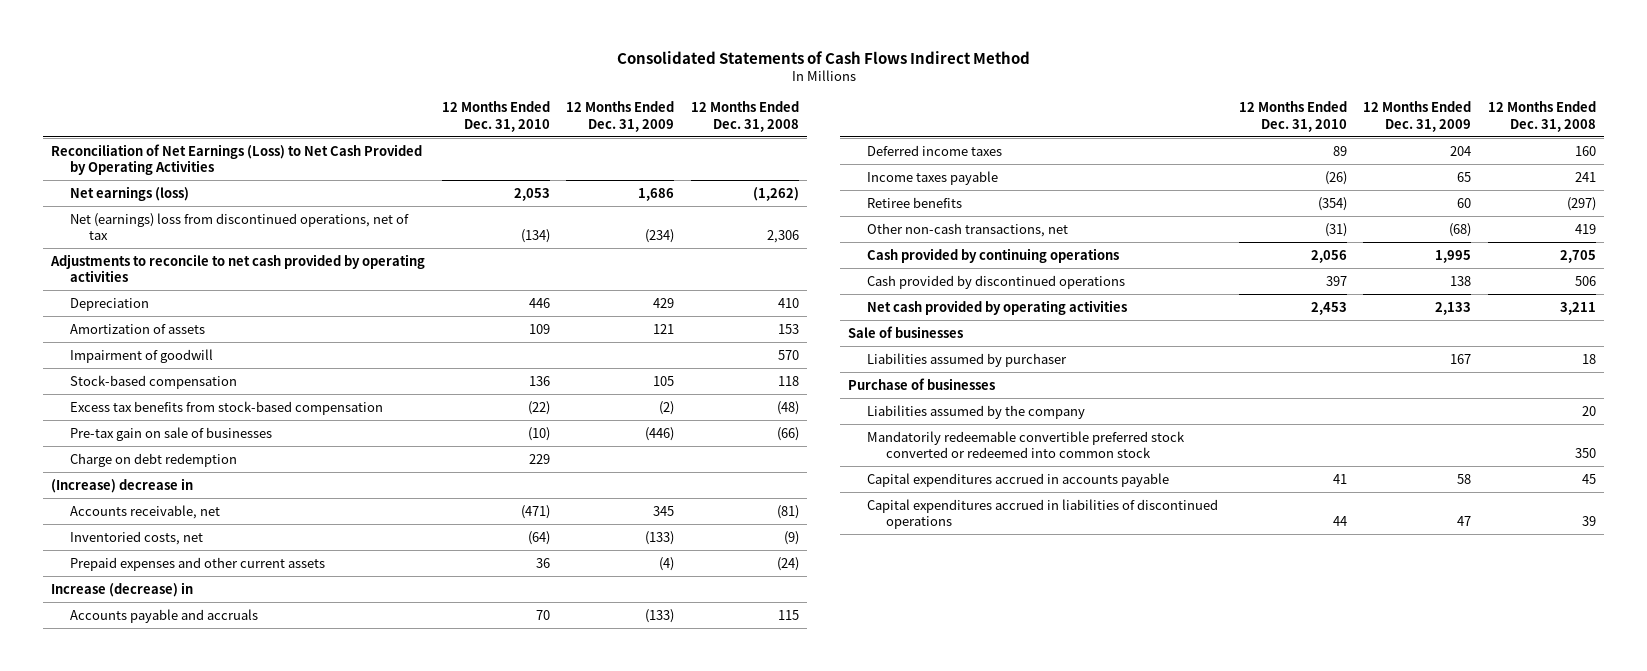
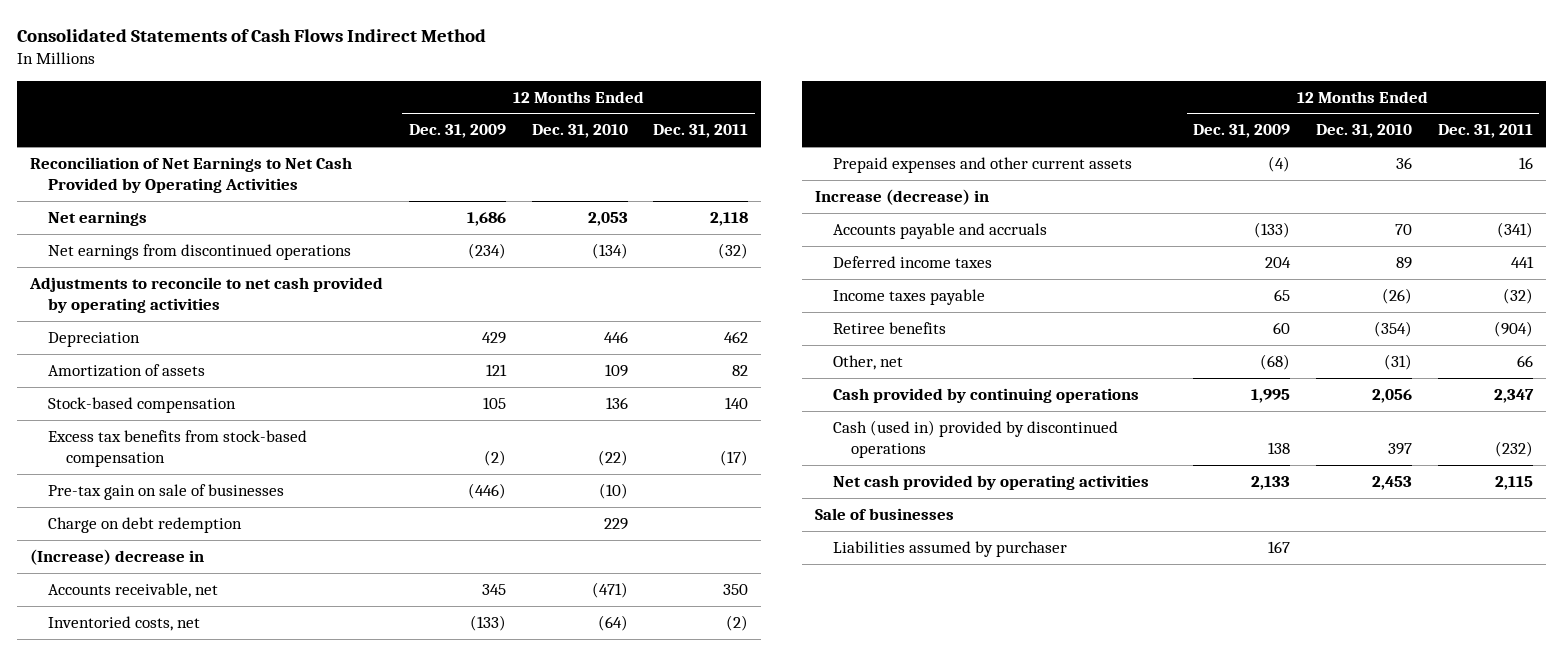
[690,101,799,132] 12 Months Ended Dec. 31, 2008 -> none
none -> [653,124,749,139] Dec. 31, 2011
[51,143,423,176] Reconciliation of Net Earnings (Loss) to Net Cash Provided by Operating Activities -> [30,156,353,193] Reconciliation of Net Earnings to Net Cash Provided by Operating Activities
[70,185,190,201] Net earnings (loss) -> [48,210,148,226] Net earnings
[70,212,410,241] Net (earnings) loss from discontinued operations, net of tax -> [48,243,352,260] Net earnings from discontinued operations
[70,348,214,363] Impairment of goodwill -> none
[866,222,1068,237] Other non-cash transactions, net -> [832,354,903,370] Other, net
[866,274,1125,289] Cash provided by discontinued operations -> [832,419,1118,458] Cash (used in) provided by discontinued operations
[848,377,996,390] Purchase of businesses -> none
[866,404,1085,419] Liabilities assumed by the company -> none
[866,430,1185,459] Mandatorily redeemable convertible preferred stock converted or redeemed into common stock -> none
[866,472,1169,487] Capital expenditures accrued in accounts payable -> none
[866,498,1218,530] Capital expenditures accrued in liabilities of discontinued operations -> none

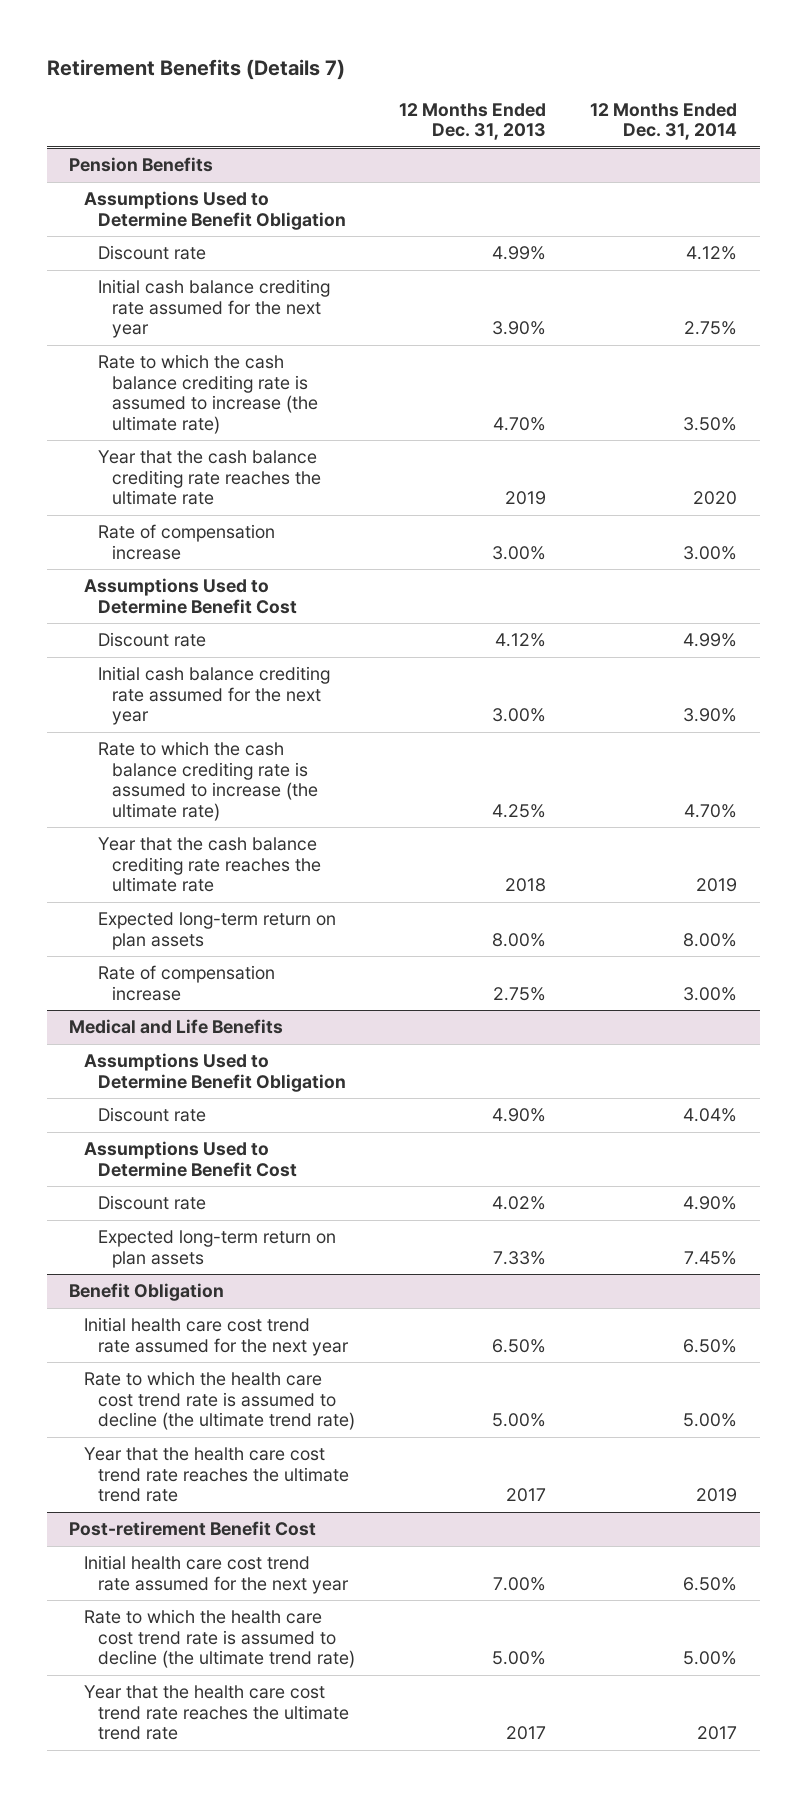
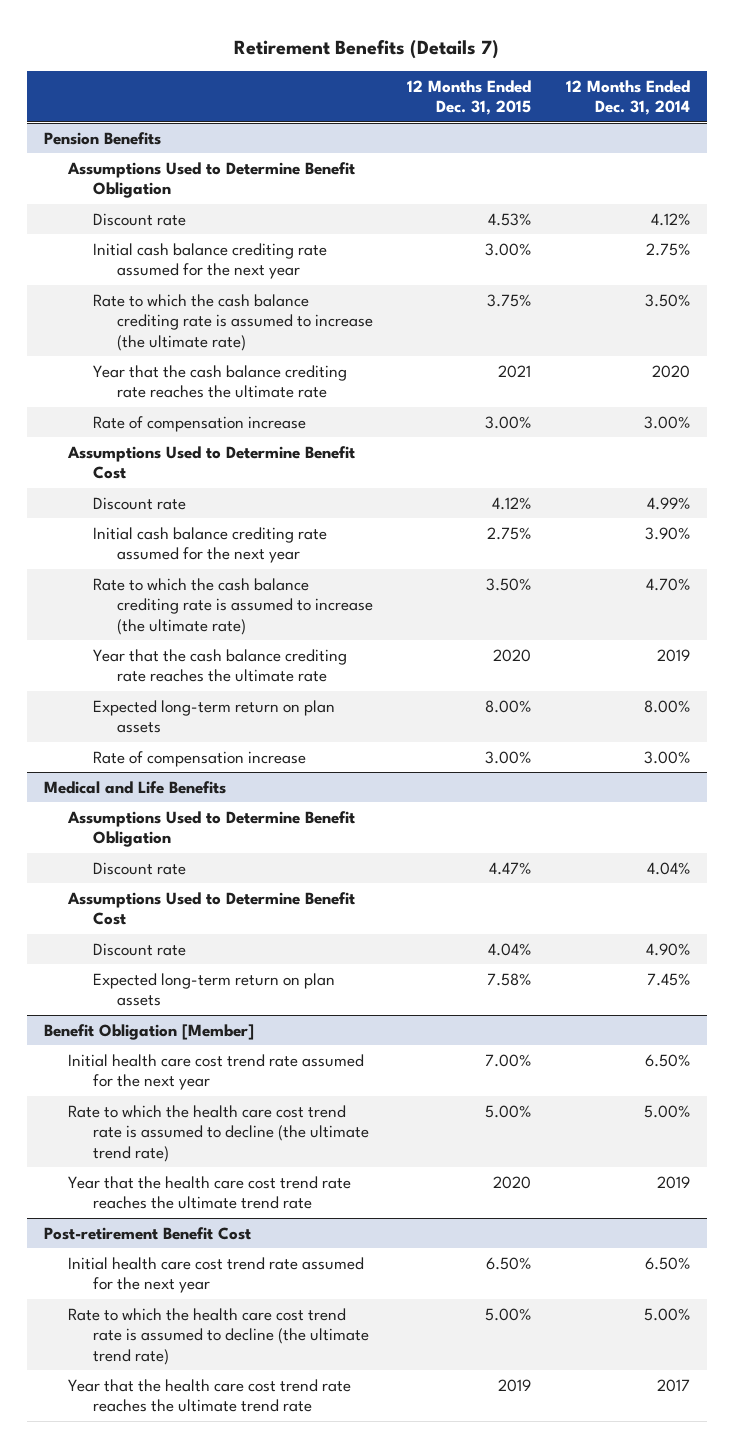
[399,102,547,141] 12 Months Ended Dec. 31, 2013 -> none
none -> [407,79,532,116] 12 Months Ended Dec. 31, 2015
[69,1283,225,1302] Benefit Obligation -> [44,1023,255,1040] Benefit Obligation [Member]

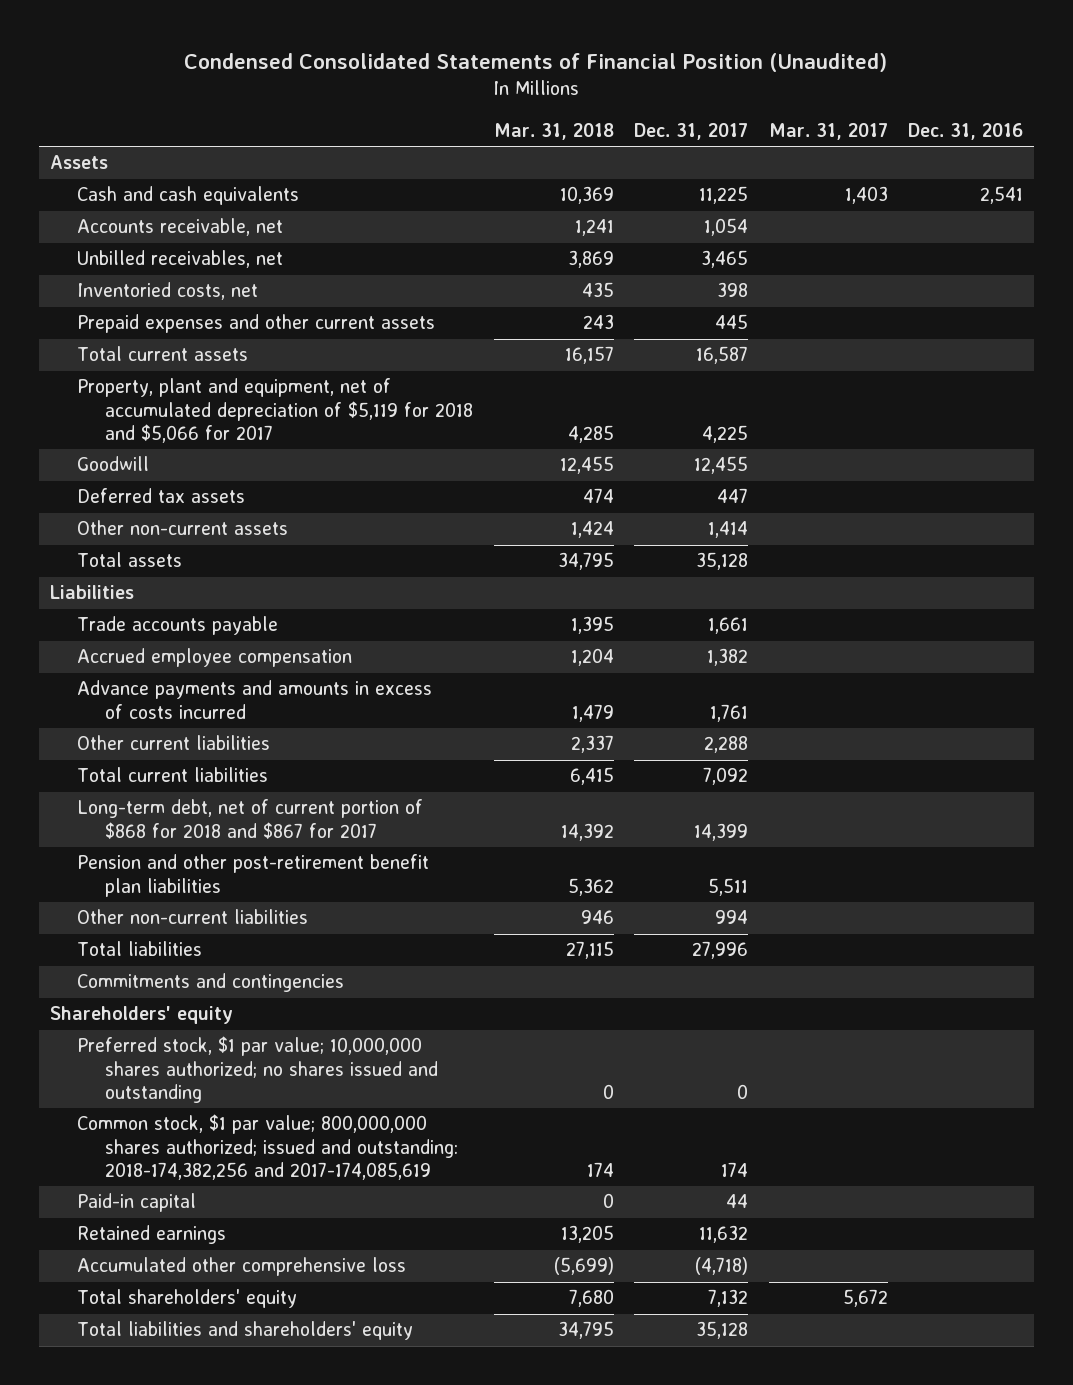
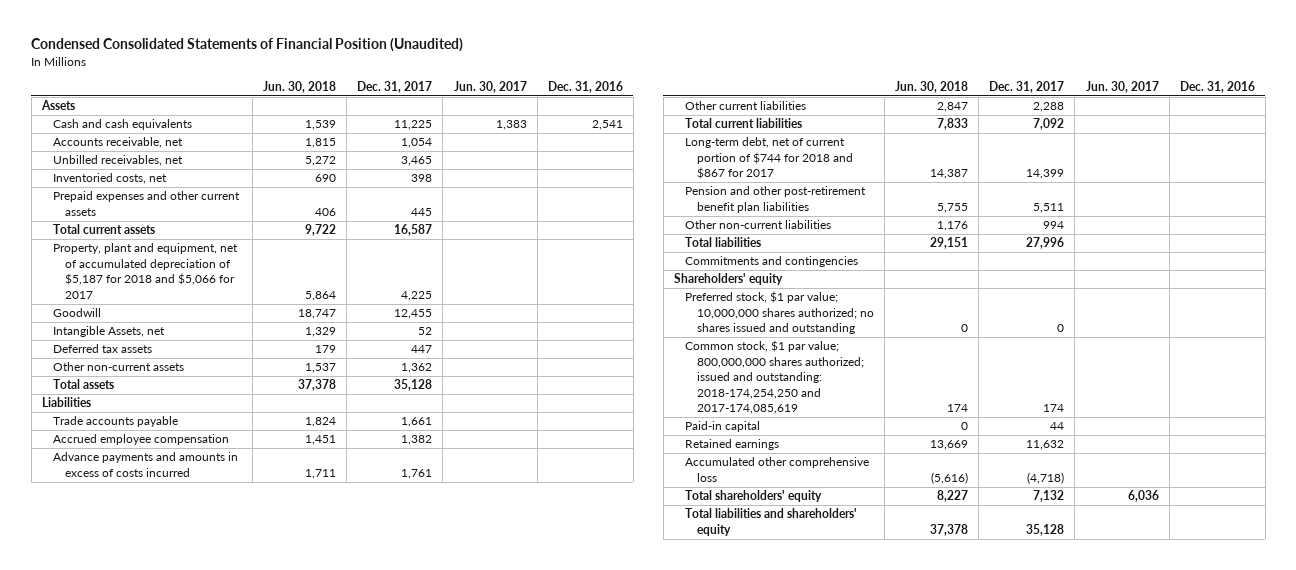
[493,122,614,140] Mar. 31, 2018 -> none
[768,122,888,140] Mar. 31, 2017 -> none
none -> [263,80,337,93] Jun. 30, 2018
none -> [453,80,527,93] Jun. 30, 2017
[77,378,473,443] Property, plant and equipment, net of accumulated depreciation of $5,119 for 2018 and $5,066 for 2017 -> [53,243,239,299] Property, plant and equipment, net of accumulated depreciation of $5,187 for 2018 and $5,066 for 2017
none -> [53,326,166,338] Intangible Assets, net
[708,521,749,539] 1,414 -> [401,363,433,374] 1,362
[77,799,424,839] Long-term debt, net of current portion of $868 for 2018 and $867 for 2017 -> [685,137,853,180] Long-term debt, net of current portion of $744 for 2018 and $867 for 2017
[77,1114,458,1180] Common stock, $1 par value; 800,000,000 shares authorized; issued and outstanding: 2018-174,382,256 and 2017-174,085,619 -> [685,340,864,415] Common stock, $1 par value; 800,000,000 shares authorized; issued and outstanding: 2018-174,254,250 and 2017-174,085,619

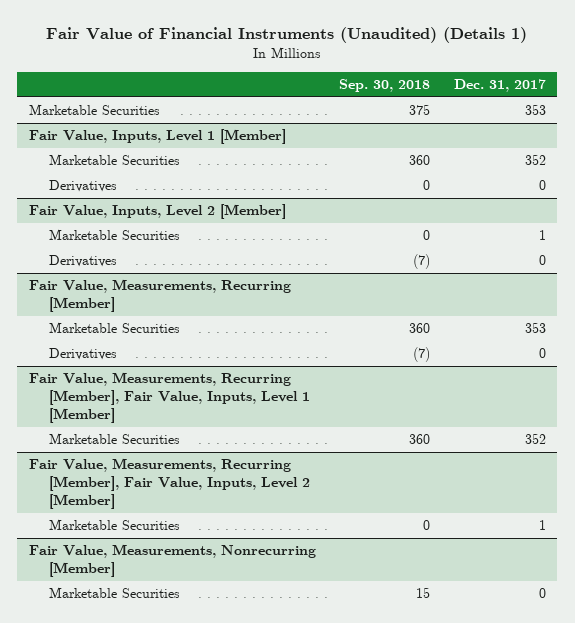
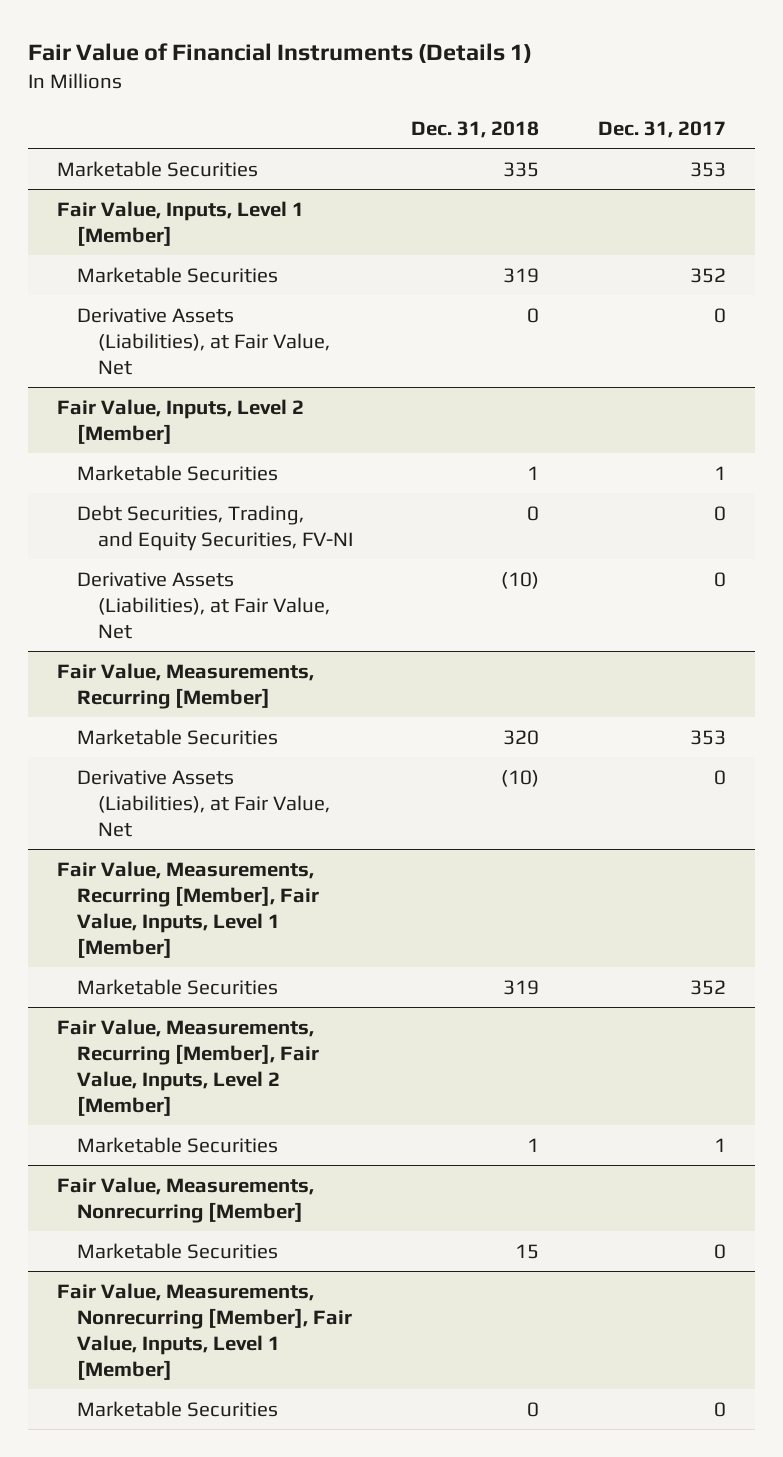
[46,26,528,43] Fair Value of Financial Instruments (Unaudited) (Details 1) -> [28,43,533,64] Fair Value of Financial Instruments (Details 1)
[339,78,431,92] Sep. 30, 2018 -> none
none -> [411,121,540,139] Dec. 31, 2018
[49,180,118,193] Derivatives -> [77,307,330,375] Derivative Assets (Liabilities), at Fair Value, Net
none -> [77,504,353,551] Debt Securities, Trading, and Equity Securities, FV-NI
[49,255,118,268] Derivatives -> [77,571,330,639] Derivative Assets (Liabilities), at Fair Value, Net
[49,348,118,361] Derivatives -> [77,769,330,837] Derivative Assets (Liabilities), at Fair Value, Net
none -> [57,1282,353,1380] Fair Value, Measurements, Nonrecurring [Member], Fair Value, Inputs, Level 1 [Member]
none -> [77,1400,279,1417] Marketable Securities

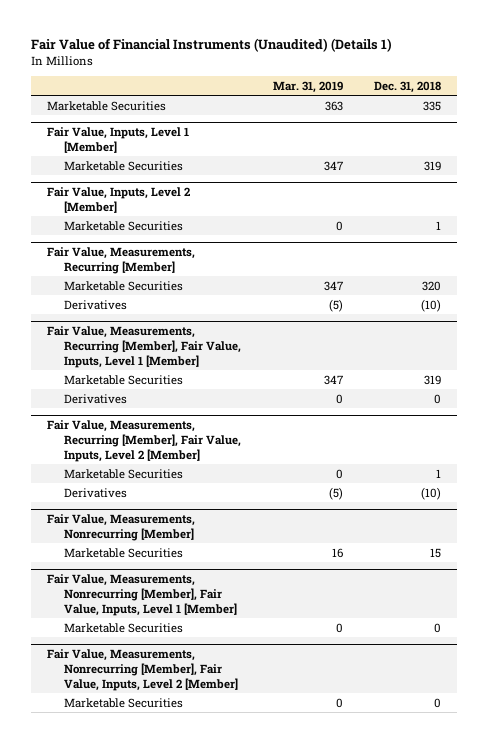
[28,43,533,64] Fair Value of Financial Instruments (Details 1) -> [31,38,393,53] Fair Value of Financial Instruments (Unaudited) (Details 1)
[597,121,726,139] Dec. 31, 2017 -> none
none -> [272,80,343,93] Mar. 31, 2019
[77,307,330,375] Derivative Assets (Liabilities), at Fair Value, Net -> none
[77,504,353,551] Debt Securities, Trading, and Equity Securities, FV-NI -> none
[77,571,330,639] Derivative Assets (Liabilities), at Fair Value, Net -> none
[77,769,330,837] Derivative Assets (Liabilities), at Fair Value, Net -> [64,299,128,310] Derivatives
none -> [64,393,128,404] Derivatives
none -> [64,487,128,498] Derivatives
none -> [47,649,239,691] Fair Value, Measurements, Nonrecurring [Member], Fair Value, Inputs, Level 2 [Member]
none -> [64,697,184,708] Marketable Securities

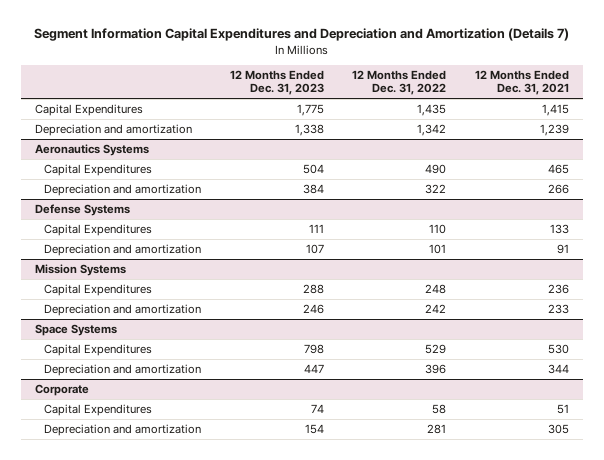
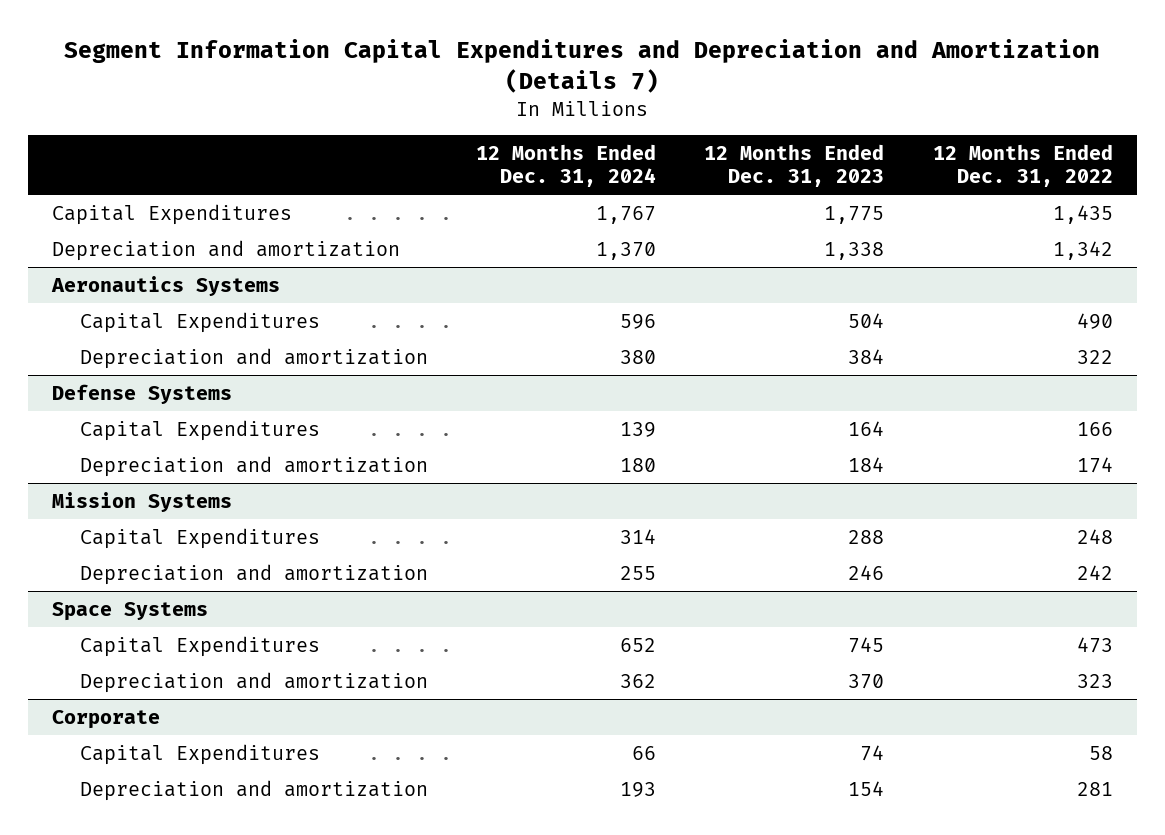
[474,70,569,96] 12 Months Ended Dec. 31, 2021 -> none
none -> [475,144,656,188] 12 Months Ended Dec. 31, 2024
[308,223,324,233] 111 -> [848,420,885,436] 164
[429,223,447,234] 110 -> [1076,421,1113,436] 166
[305,243,324,254] 107 -> [848,456,885,472] 184
[429,243,447,254] 101 -> [1076,456,1113,473] 174
[303,343,324,354] 798 -> [848,636,885,653] 745
[425,343,447,354] 529 -> [1076,636,1113,653] 473
[303,363,324,373] 447 -> [848,673,885,689] 370
[425,363,447,374] 396 -> [1076,673,1113,688] 323

